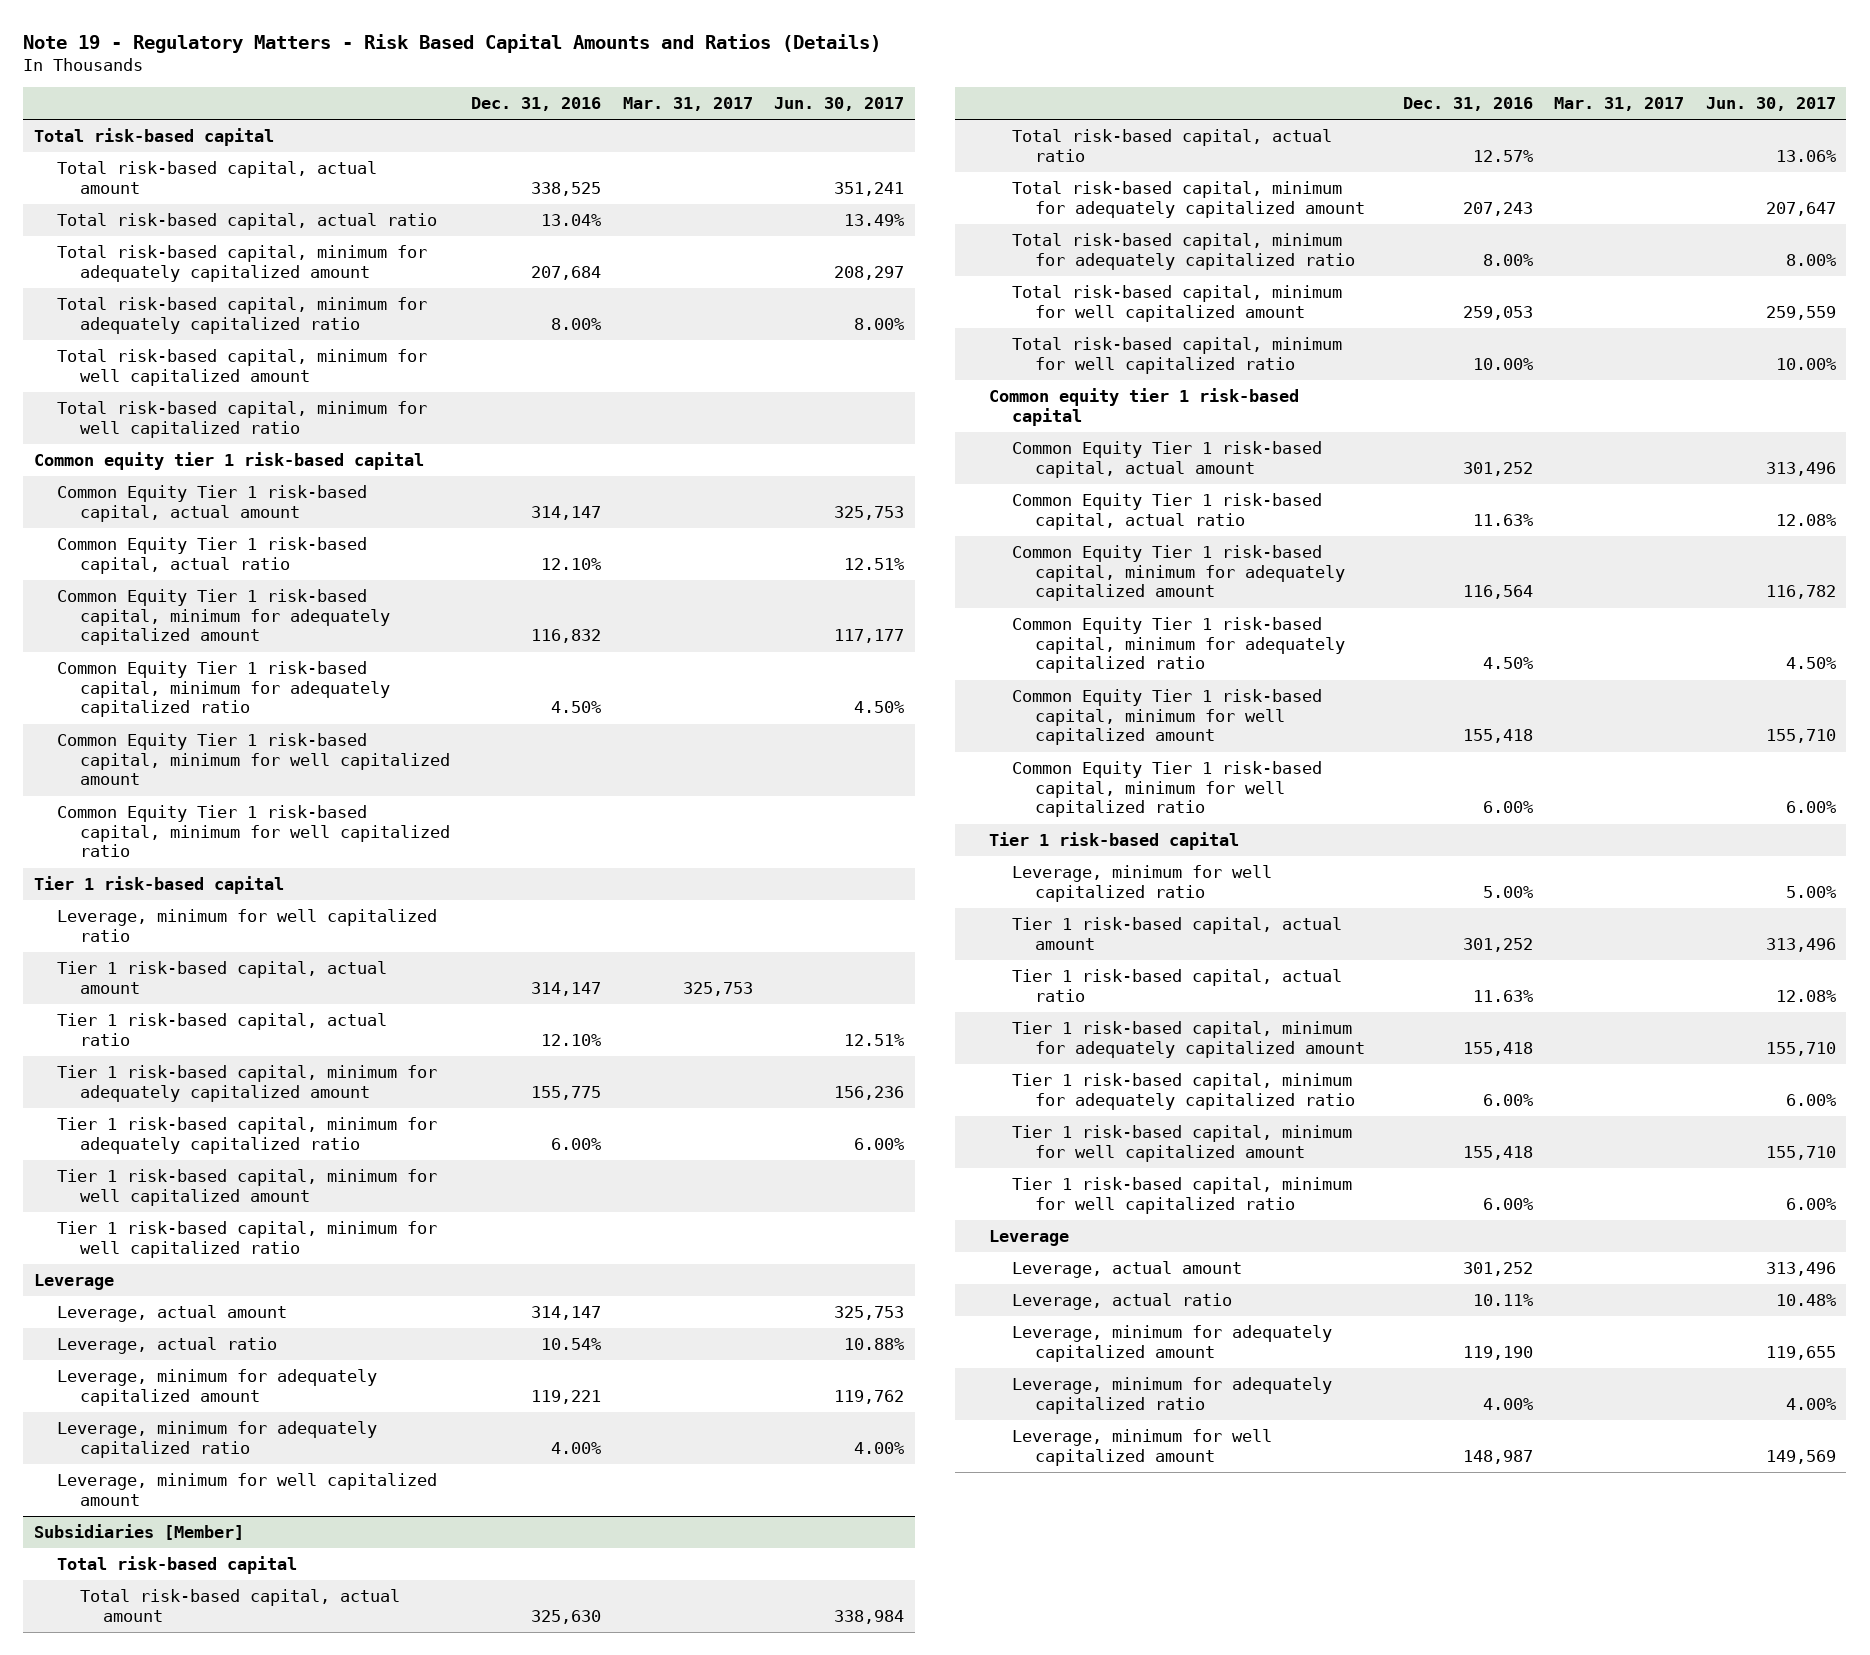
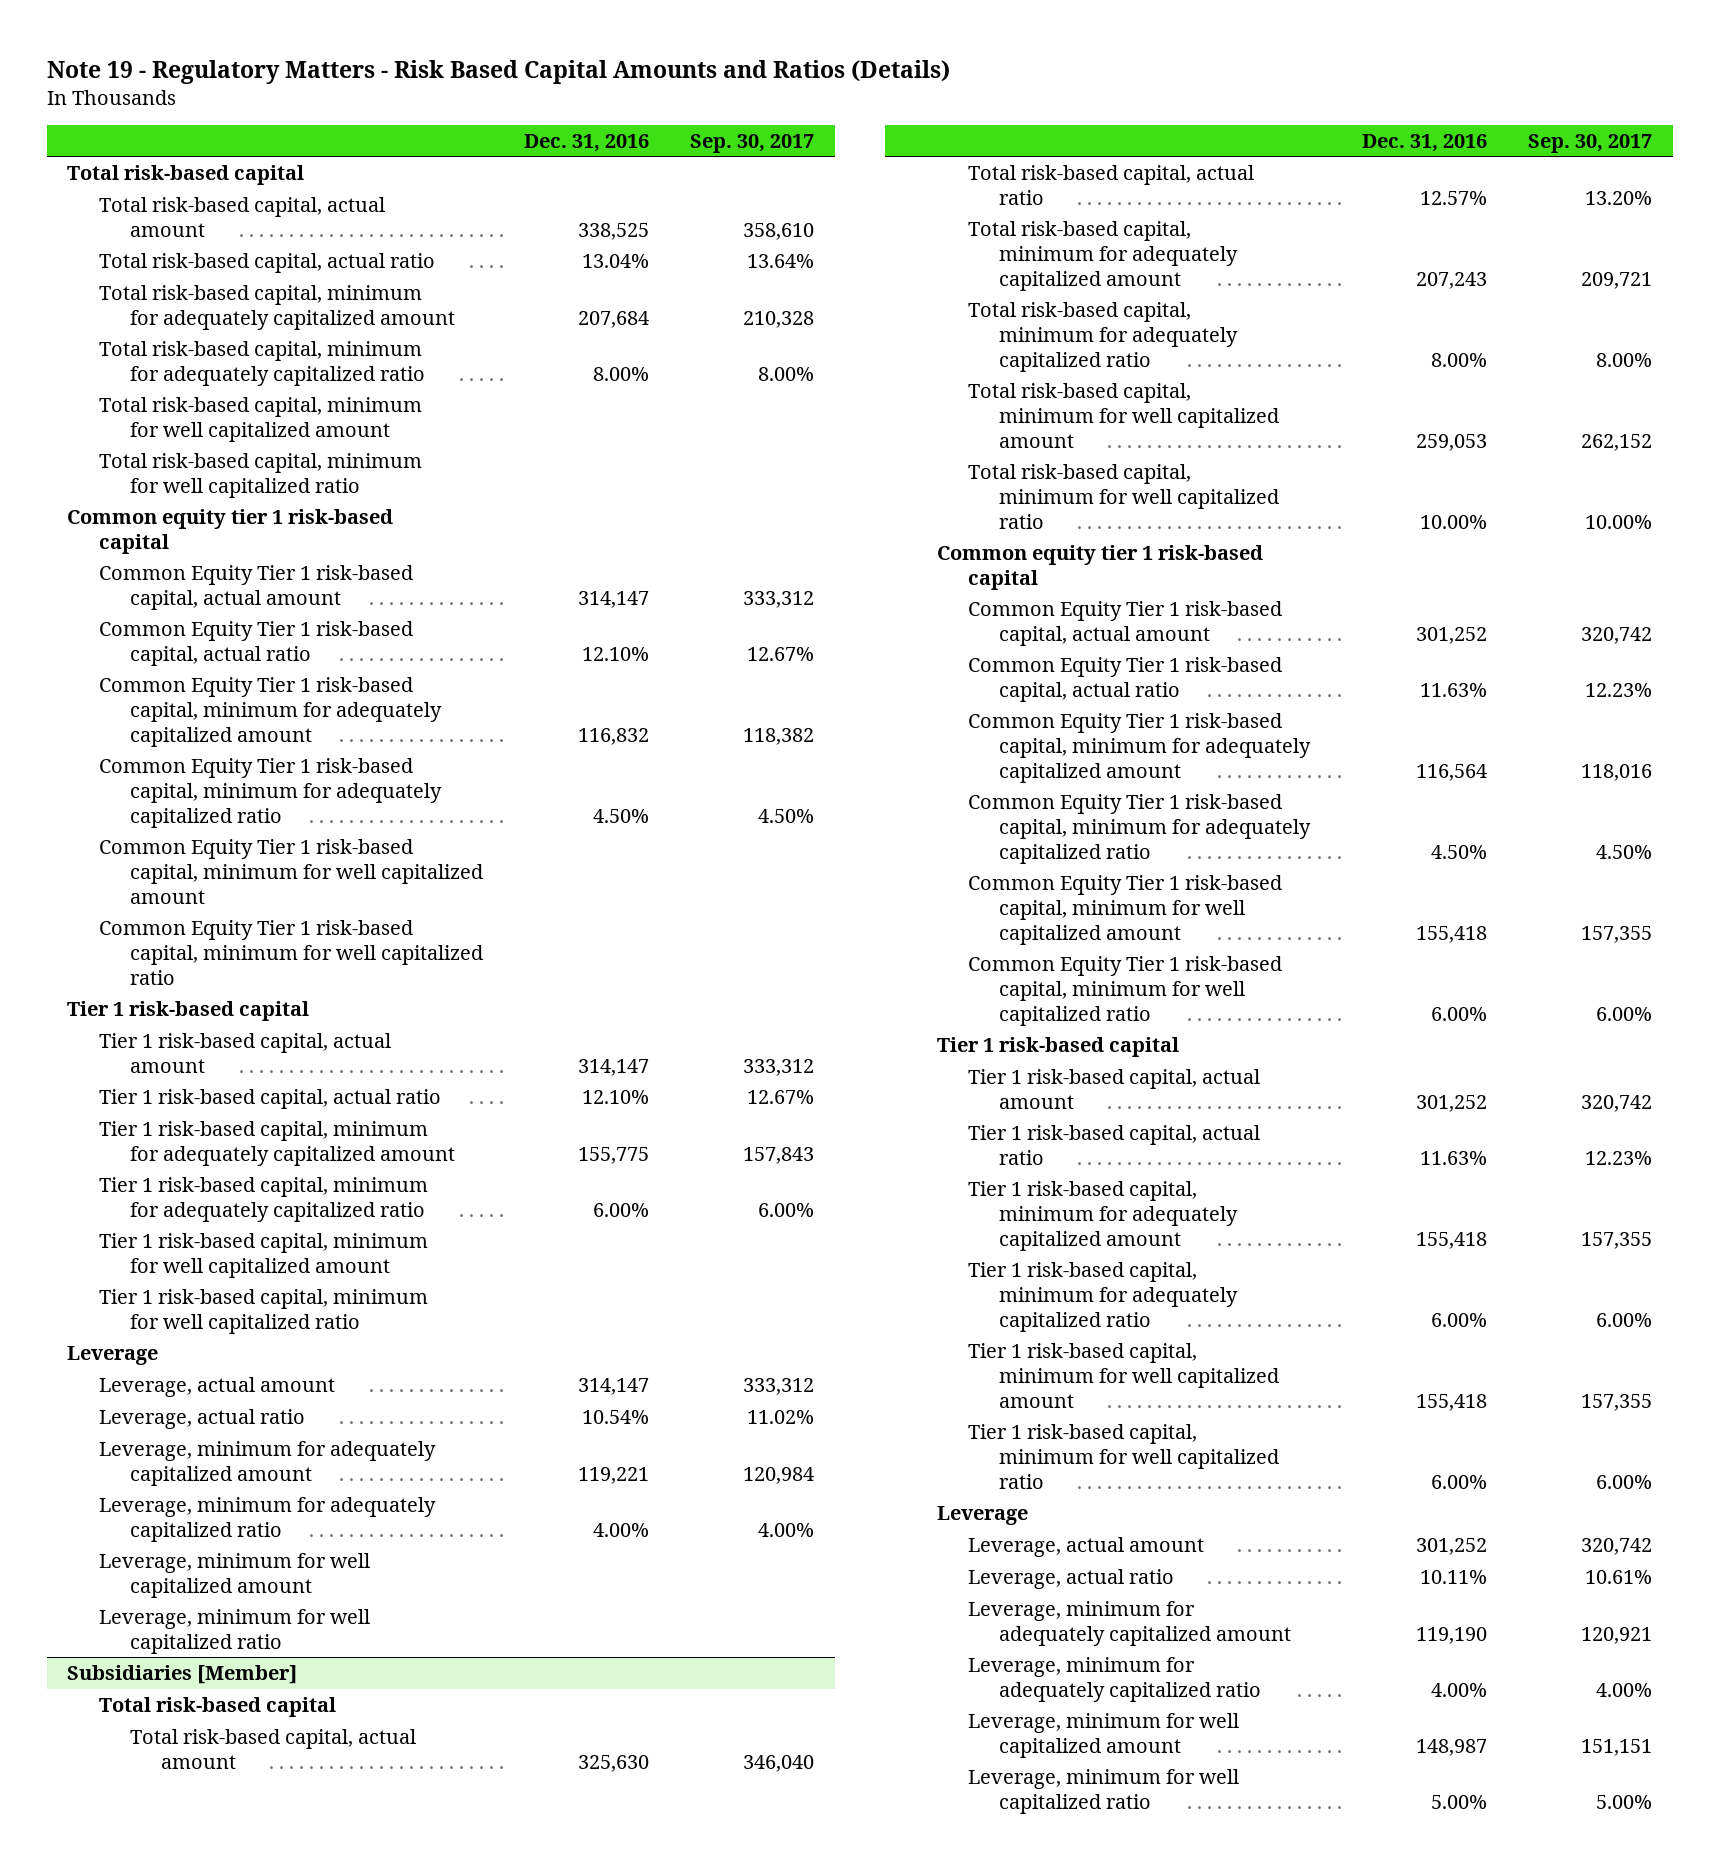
[622,97,753,112] Mar. 31, 2017 -> none
[773,97,904,112] Jun. 30, 2017 -> none
none -> [690,133,815,153] Sep. 30, 2017
[57,908,438,942] Leverage, minimum for well capitalized ratio -> [98,1608,370,1654] Leverage, minimum for well capitalized ratio
[1011,864,1272,902] Leverage, minimum for well capitalized ratio -> [968,1768,1240,1814] Leverage, minimum for well capitalized ratio

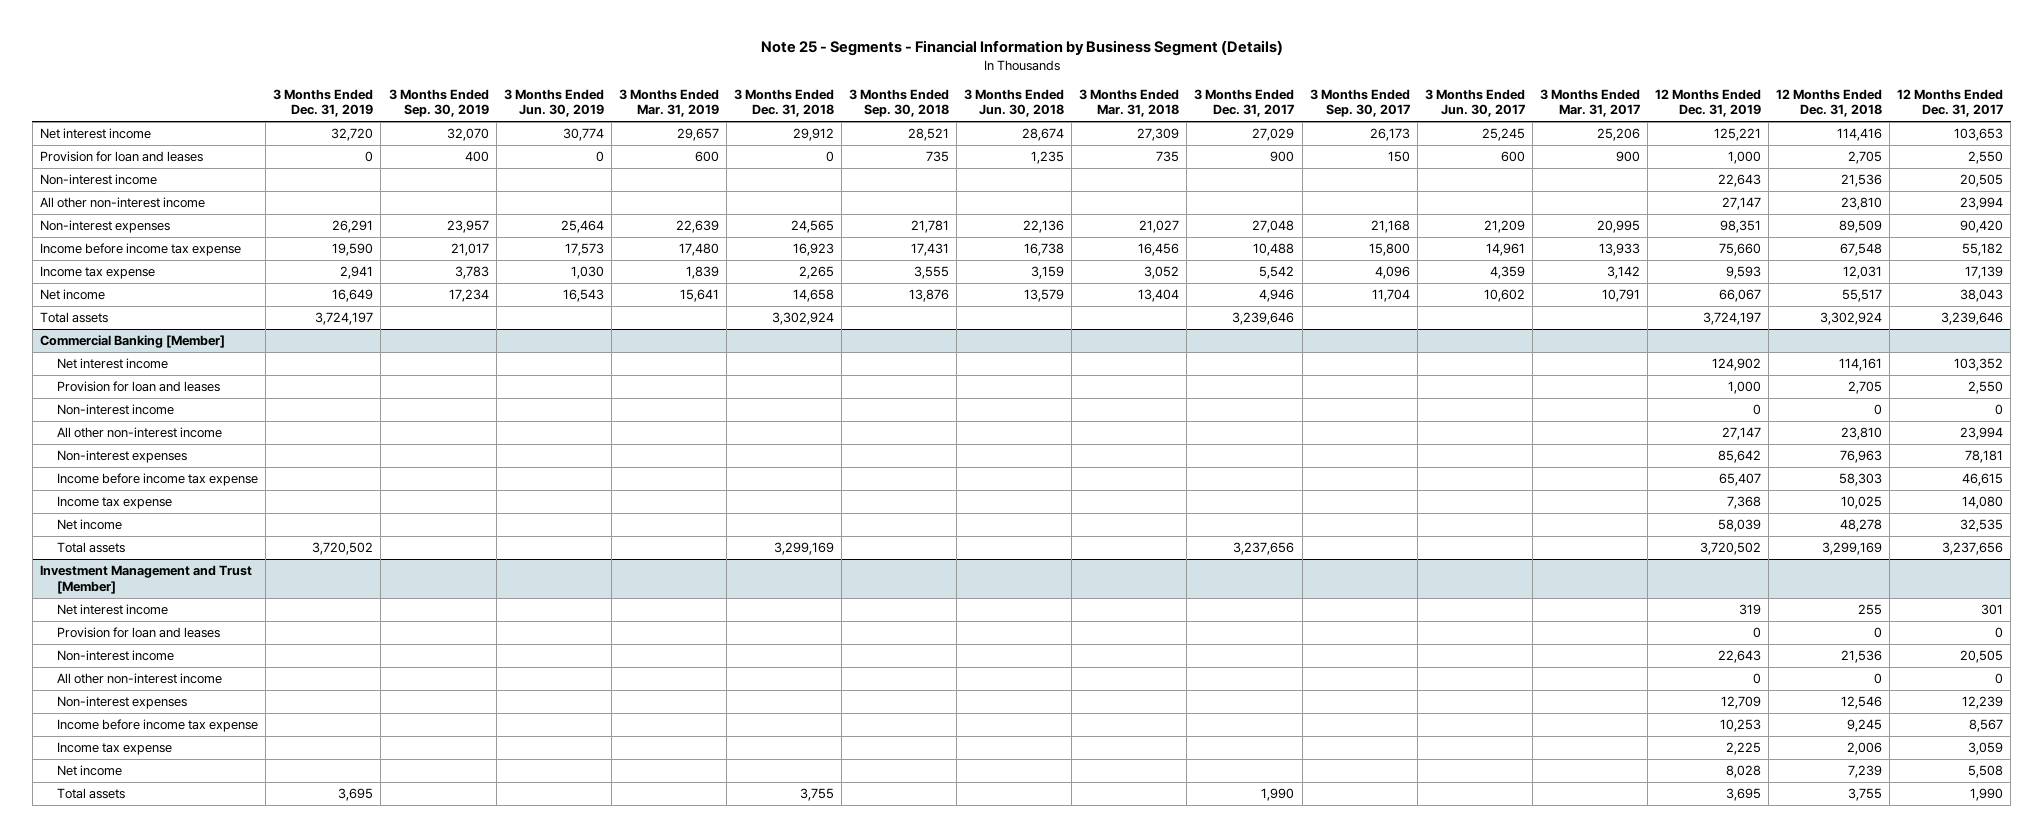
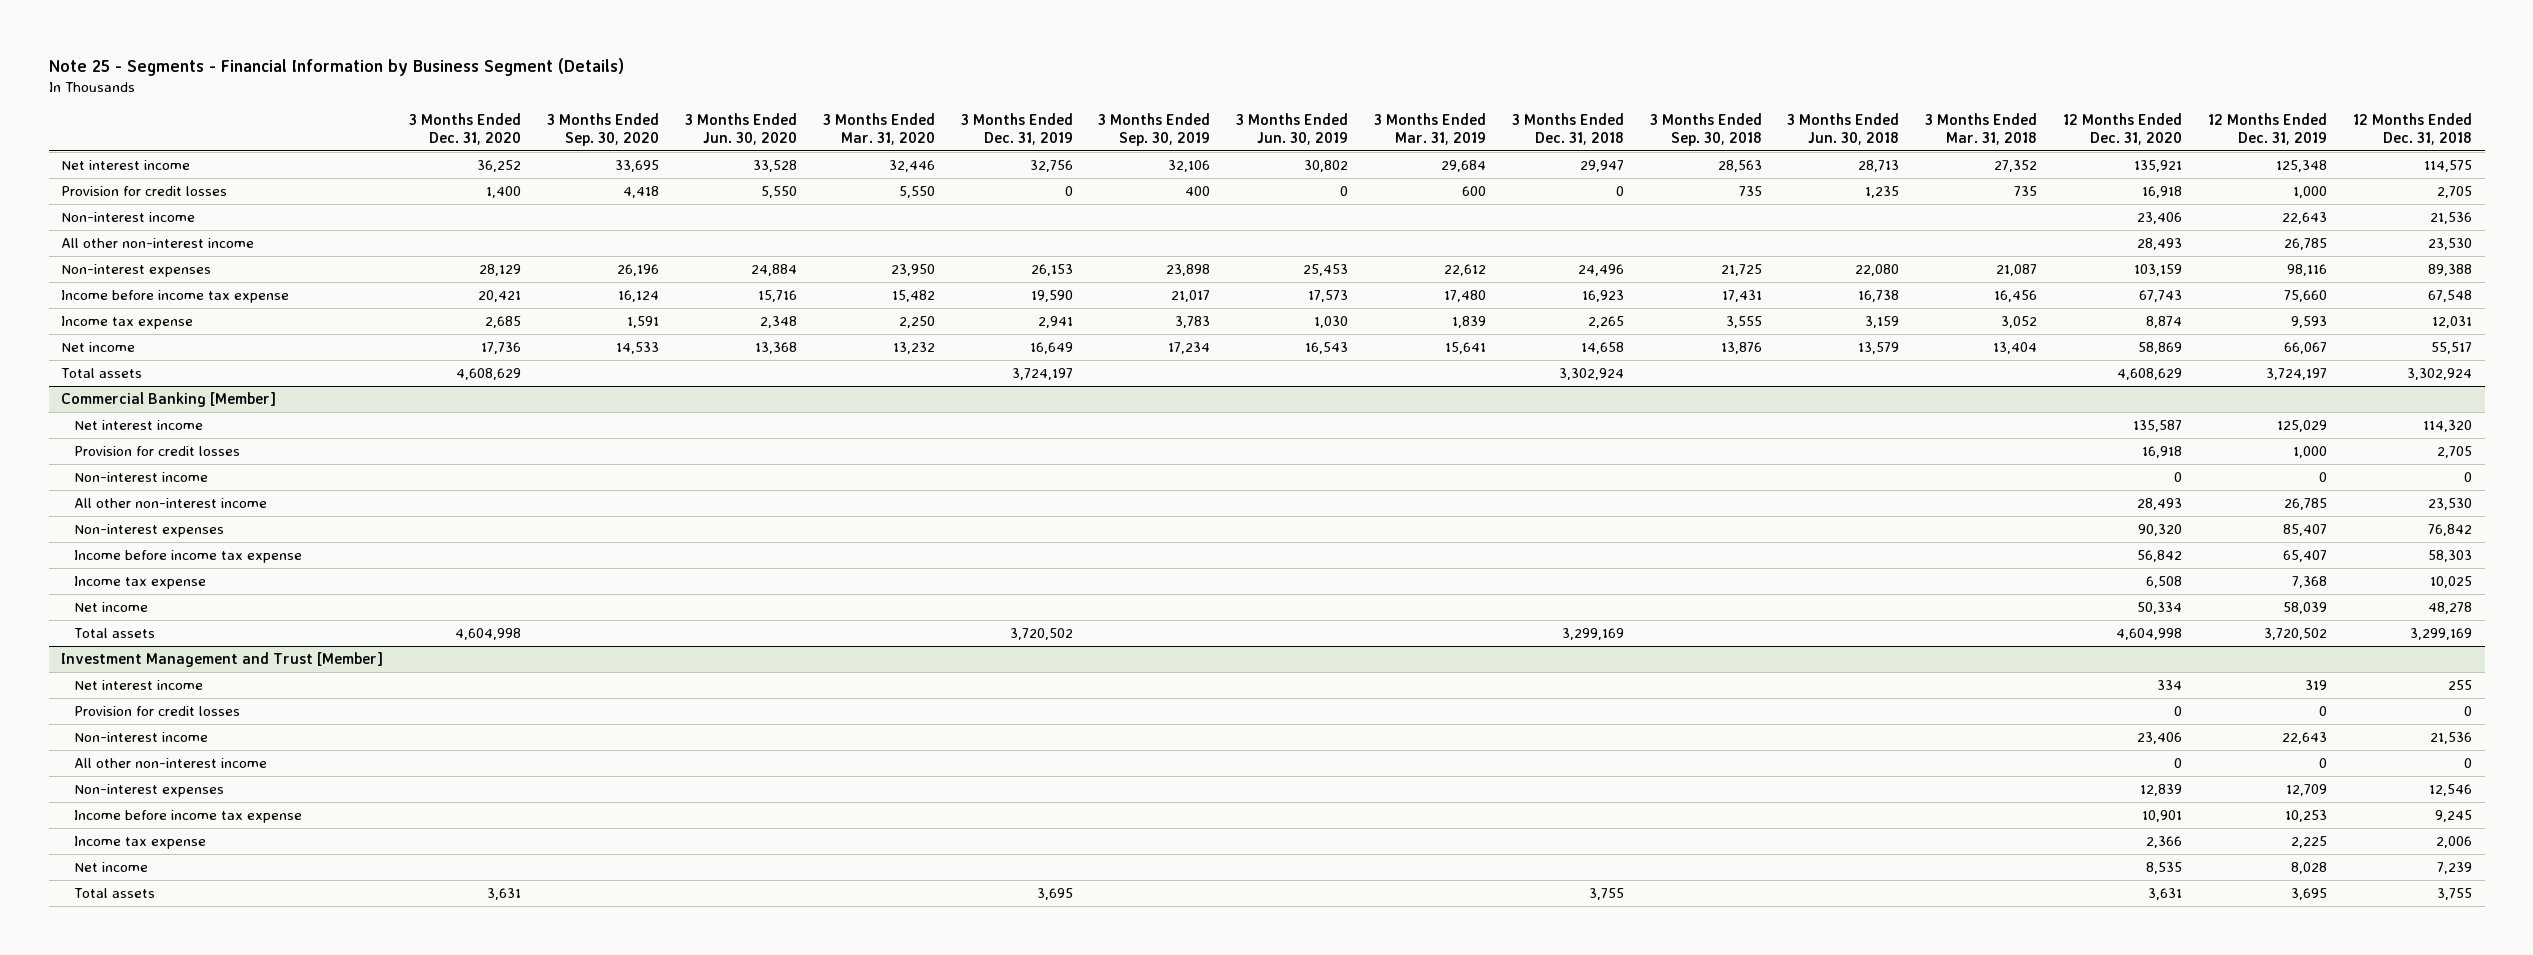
[1194,88,1295,118] 3 Months Ended Dec. 31, 2017 -> none
[1309,88,1410,118] 3 Months Ended Sep. 30, 2017 -> none
[1424,88,1525,118] 3 Months Ended Jun. 30, 2017 -> none
[1539,88,1640,118] 3 Months Ended Mar. 31, 2017 -> none
[1897,88,2004,118] 12 Months Ended Dec. 31, 2017 -> none
none -> [409,112,522,145] 3 Months Ended Dec. 31, 2020
none -> [547,112,660,146] 3 Months Ended Sep. 30, 2020
none -> [684,112,797,145] 3 Months Ended Jun. 30, 2020
none -> [822,112,935,145] 3 Months Ended Mar. 31, 2020
none -> [2063,112,2183,145] 12 Months Ended Dec. 31, 2020
[331,128,374,142] 32,720 -> [1029,159,1073,172] 32,756
[446,128,489,142] 32,070 -> [1168,159,1211,172] 32,106
[562,128,604,142] 30,774 -> [1304,159,1349,172] 30,802
[676,128,719,142] 29,657 -> [1440,159,1486,172] 29,684
[792,128,834,142] 29,912 -> [1579,159,1624,172] 29,947
[908,128,950,142] 28,521 -> [1717,159,1762,172] 28,563
[1022,128,1065,142] 28,674 -> [1858,159,1900,172] 28,713
[1137,128,1180,142] 27,309 -> [1994,159,2038,172] 27,352
[1713,128,1761,142] 125,221 -> [2275,159,2327,172] 125,348
[1837,128,1883,142] 114,416 -> [2423,159,2472,172] 114,575
[40,151,204,163] Provision for loan and leases -> [61,185,228,196] Provision for credit losses
[1721,197,1761,211] 27,147 -> [2283,237,2327,250] 26,785
[1841,197,1883,211] 23,810 -> [2427,237,2472,250] 23,530
[332,220,374,234] 26,291 -> [1030,263,1073,276] 26,153
[446,220,489,234] 23,957 -> [1166,263,1211,276] 23,898
[560,220,604,234] 25,464 -> [1303,263,1349,276] 25,453
[675,220,719,234] 22,639 -> [1443,263,1486,276] 22,612
[790,220,834,234] 24,565 -> [1577,263,1624,276] 24,496
[911,220,950,234] 21,781 -> [1720,263,1762,276] 21,725
[1023,220,1065,234] 22,136 -> [1855,263,1900,276] 22,080
[1139,220,1180,234] 21,027 -> [1996,263,2038,276] 21,087
[1719,220,1761,234] 98,351 -> [2286,263,2327,276] 98,116
[1839,220,1883,234] 89,509 -> [2427,263,2472,276] 89,388
[1711,358,1761,372] 124,902 -> [2276,419,2327,432] 125,029
[1839,358,1883,372] 114,161 -> [2422,419,2472,432] 114,320
[57,381,221,393] Provision for loan and leases -> [74,445,241,456] Provision for credit losses
[1721,427,1761,441] 27,147 -> [2283,497,2327,510] 26,785
[1841,427,1883,441] 23,810 -> [2427,497,2472,510] 23,530
[1717,450,1761,464] 85,642 -> [2282,523,2327,536] 85,407
[1840,450,1883,464] 76,963 -> [2427,523,2472,536] 76,842
[57,627,221,639] Provision for loan and leases -> [74,705,241,716] Provision for credit losses

